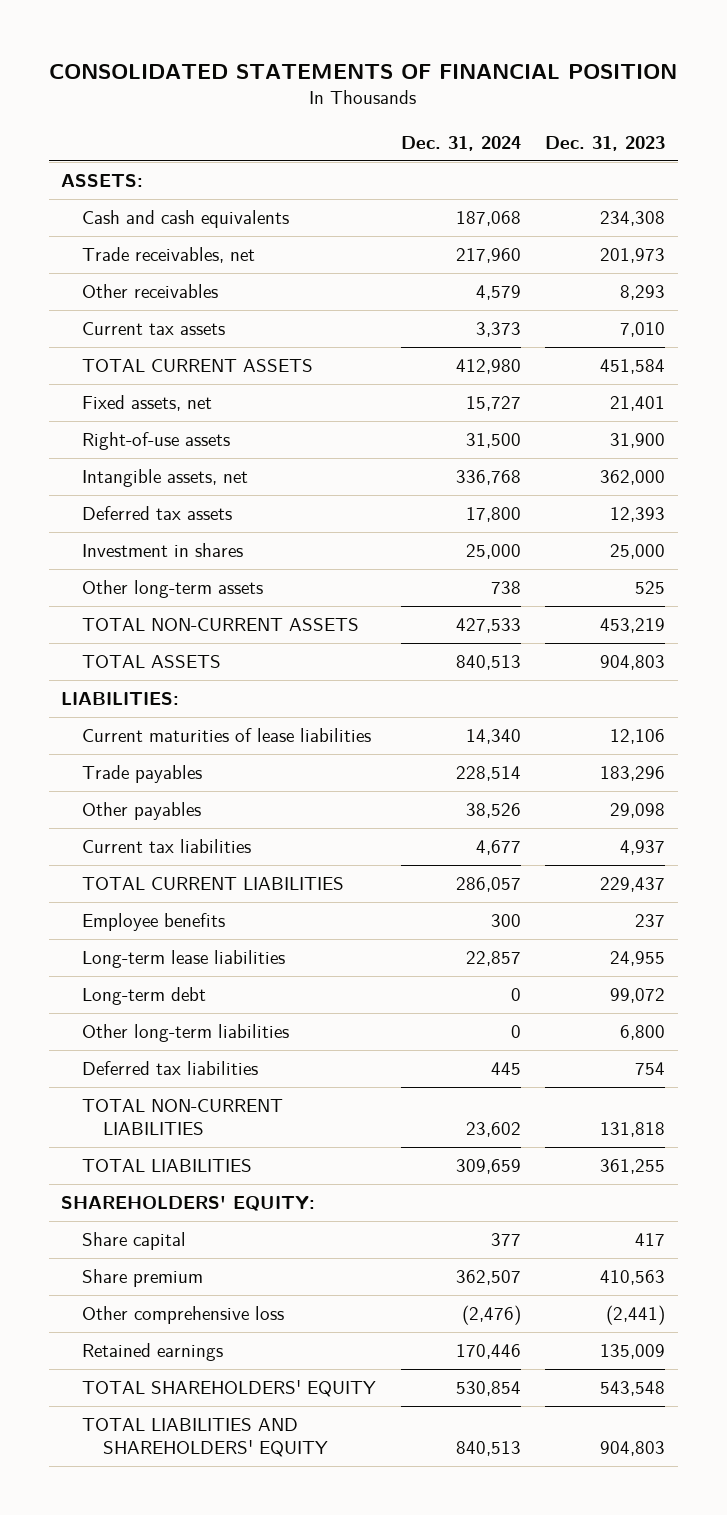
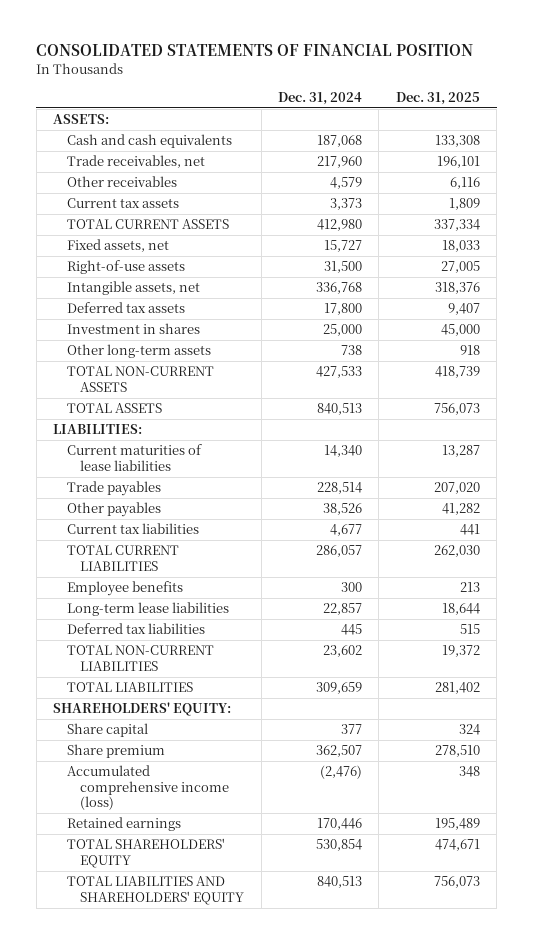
[545,135,666,151] Dec. 31, 2023 -> none
none -> [395,91,480,105] Dec. 31, 2025
[82,987,207,1006] Long-term debt -> none
[82,1024,290,1043] Other long-term liabilities -> none
[82,1306,285,1325] Other comprehensive loss -> [66,765,230,811] Accumulated comprehensive income (loss)

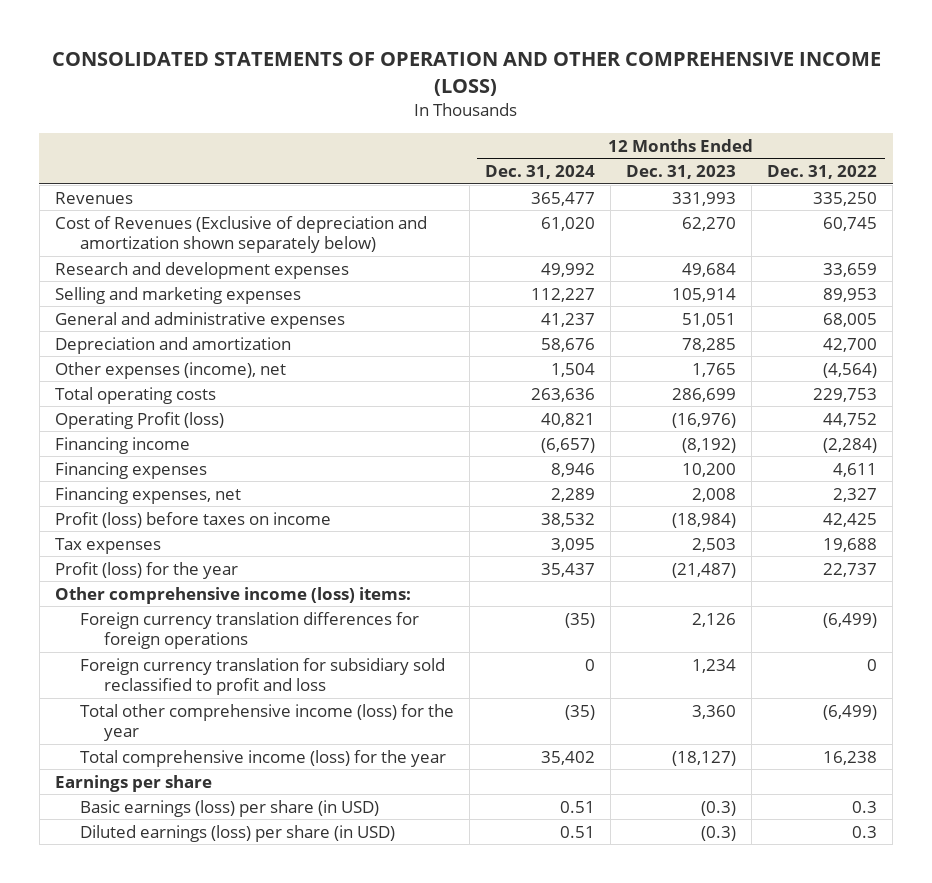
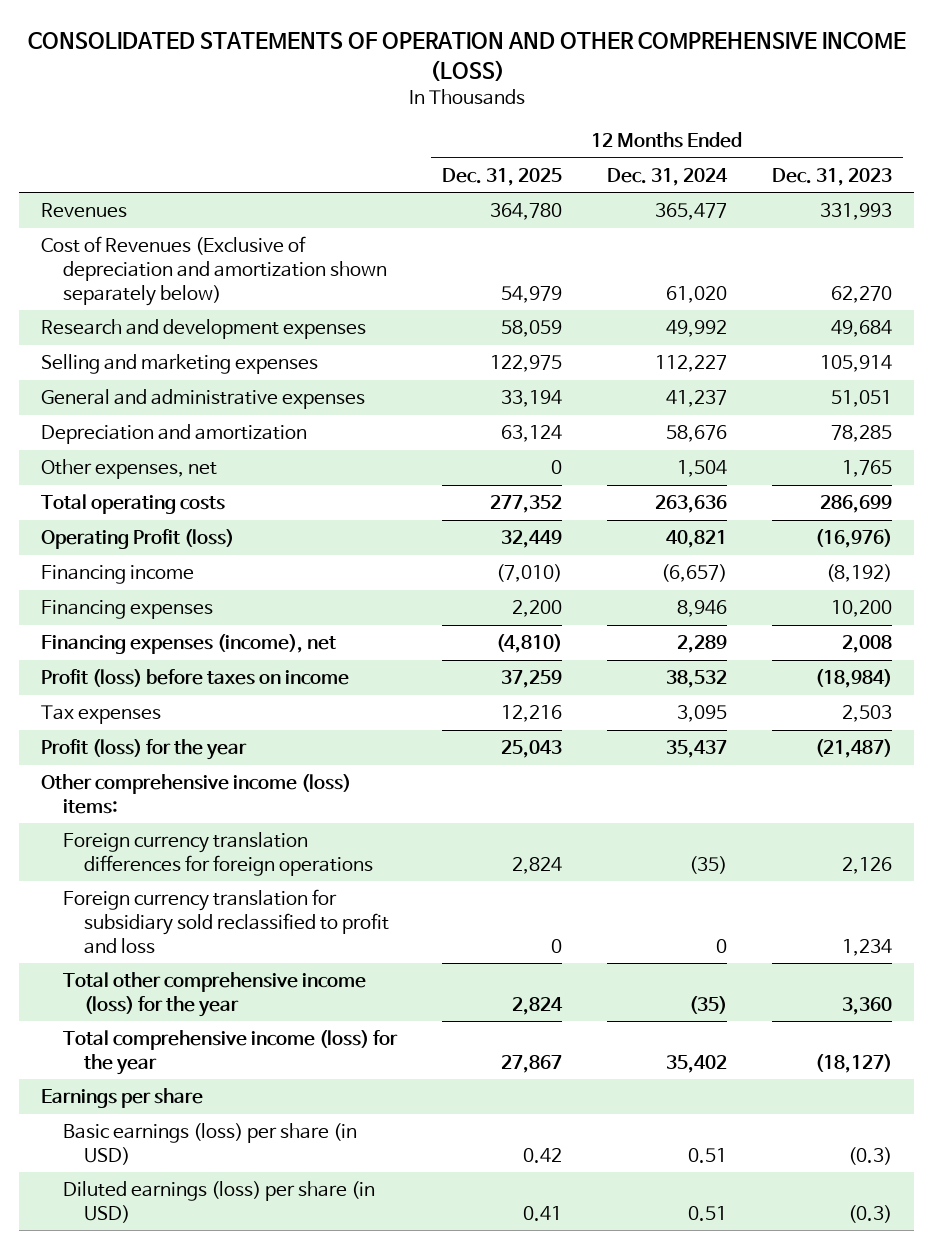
[767,165,878,180] Dec. 31, 2022 -> none
none -> [441,167,562,186] Dec. 31, 2025
[54,361,286,379] Other expenses (income), net -> [41,459,218,480] Other expenses, net
[54,486,241,504] Financing expenses, net -> [41,634,337,655] Financing expenses (income), net

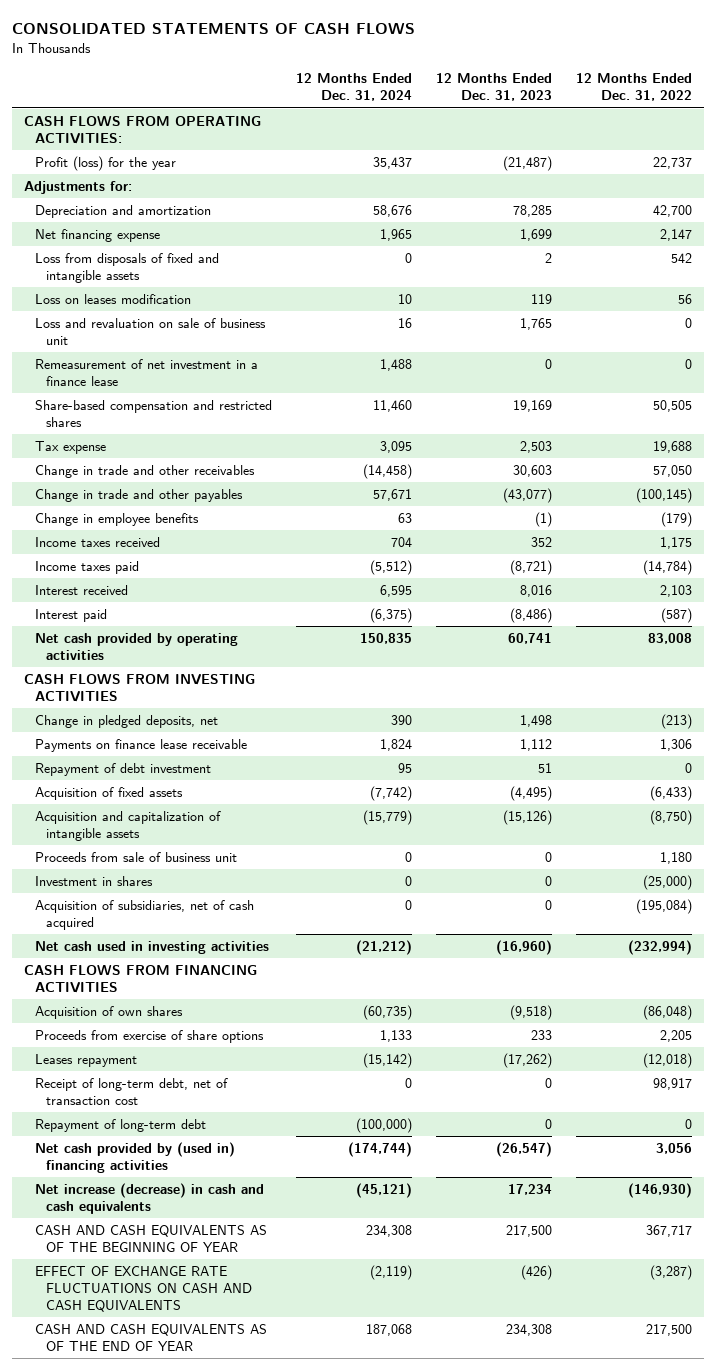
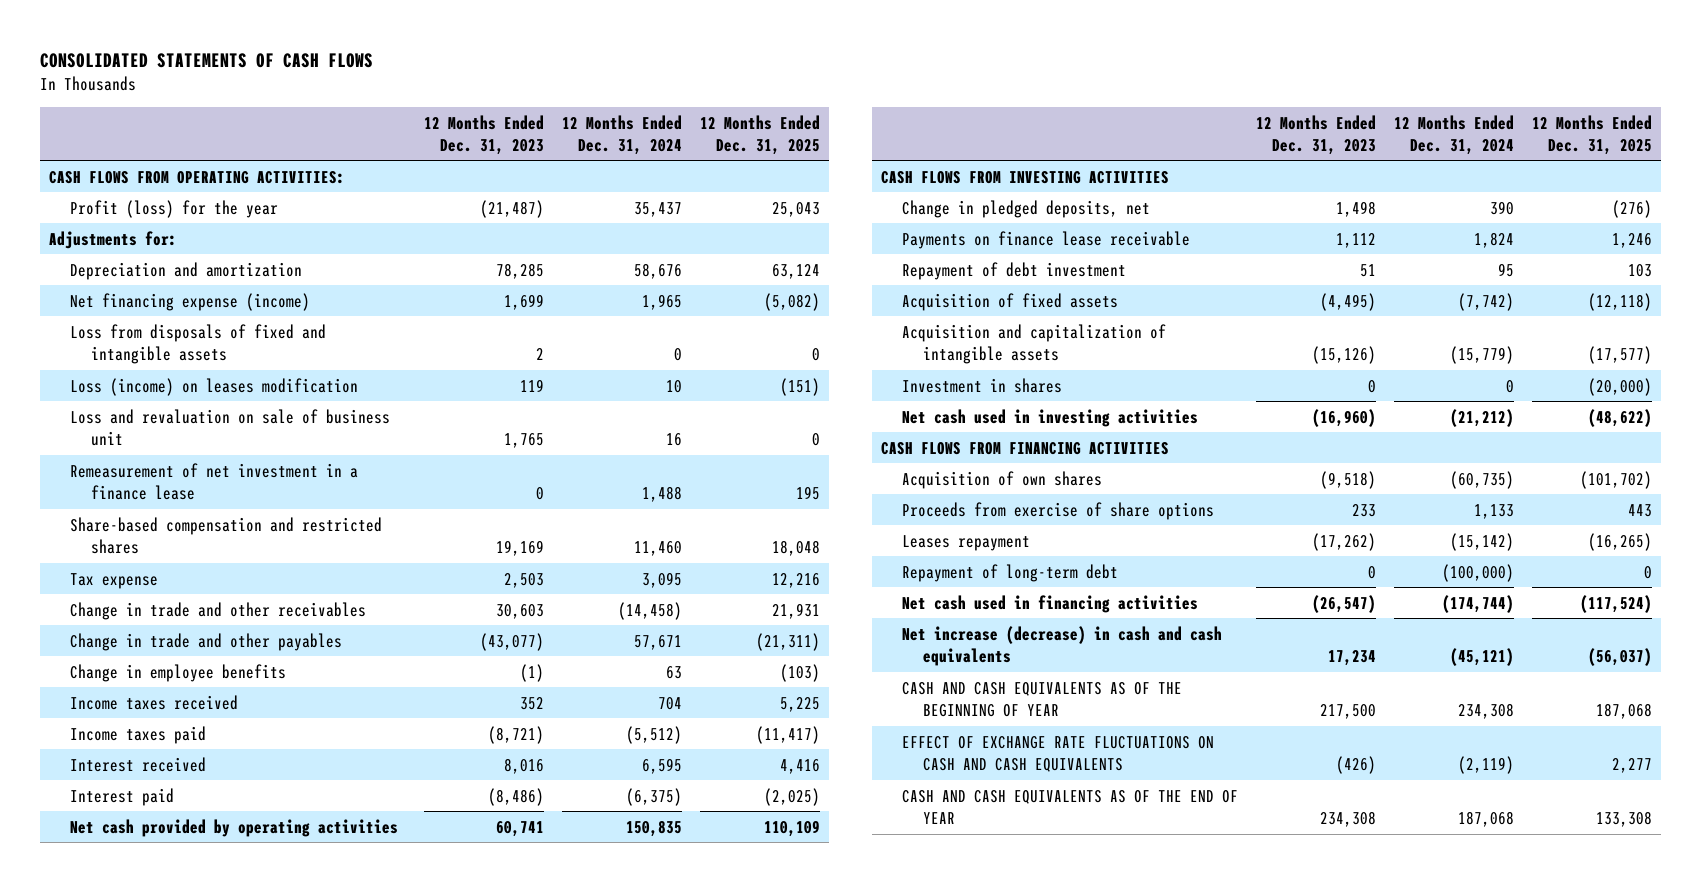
[576,73,693,102] 12 Months Ended Dec. 31, 2022 -> none
none -> [700,114,821,155] 12 Months Ended Dec. 31, 2025
[35,228,161,242] Net financing expense -> [70,292,311,311] Net financing expense (income)
[35,293,192,304] Loss on leases modification -> [70,377,359,396] Loss (income) on leases modification
[35,851,238,862] Proceeds from sale of business unit -> none
[35,899,255,931] Acquisition of subsidiaries, net of cash acquired -> none
[35,1077,229,1106] Receipt of long-term debt, net of transaction cost -> none
[35,1141,236,1174] Net cash provided by (used in) financing activities -> [902,594,1199,613] Net cash used in financing activities

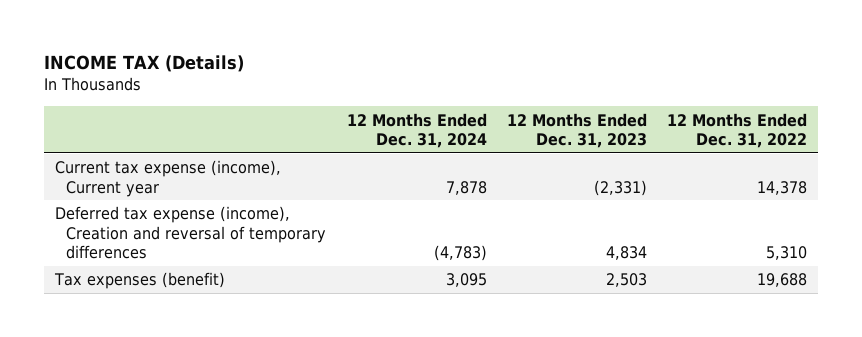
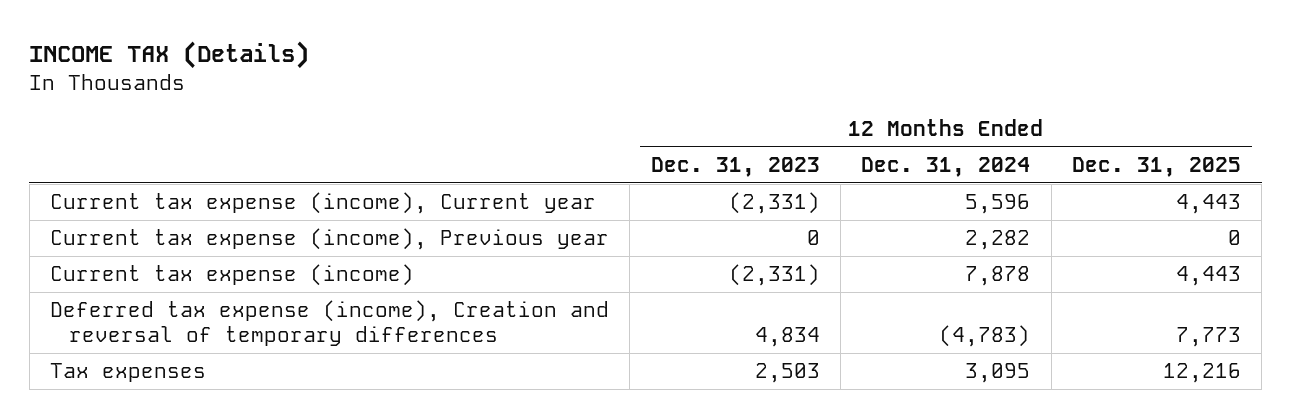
[667,112,808,148] 12 Months Ended Dec. 31, 2022 -> none
none -> [1072,157,1242,178] Dec. 31, 2025
[445,180,487,195] 7,878 -> [965,194,1031,215] 5,596
none -> [50,228,610,251] Current tax expense (income), Previous year
none -> [50,264,415,287] Current tax expense (income)
[53,272,225,290] Tax expenses (benefit) -> [50,363,207,383] Tax expenses

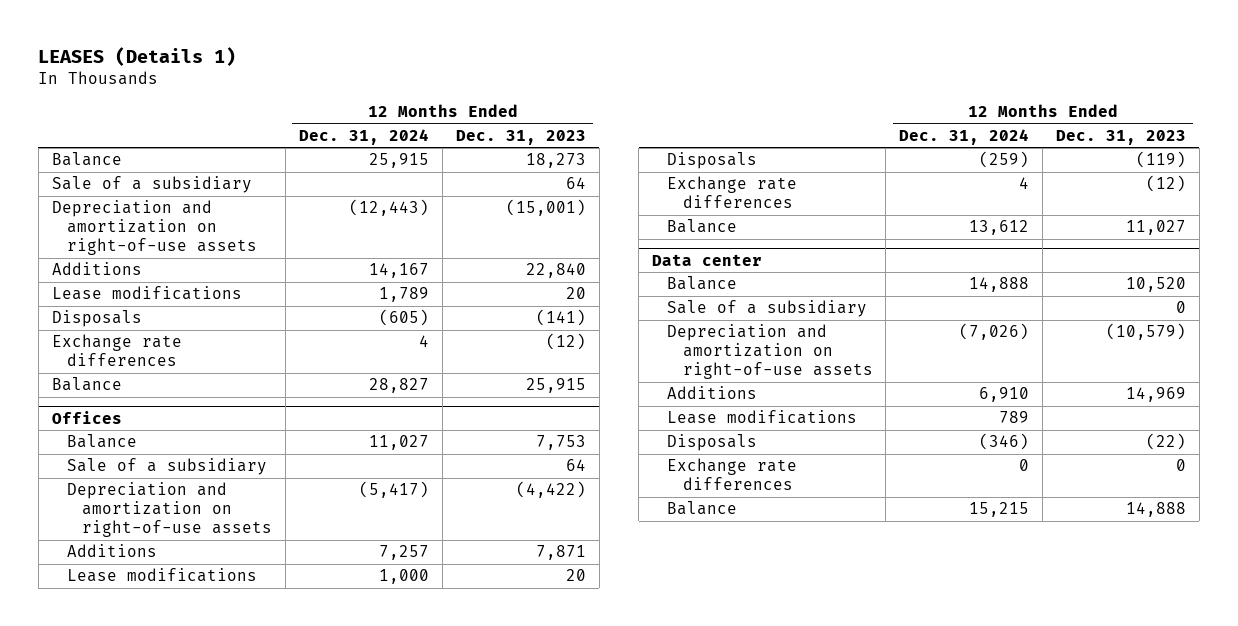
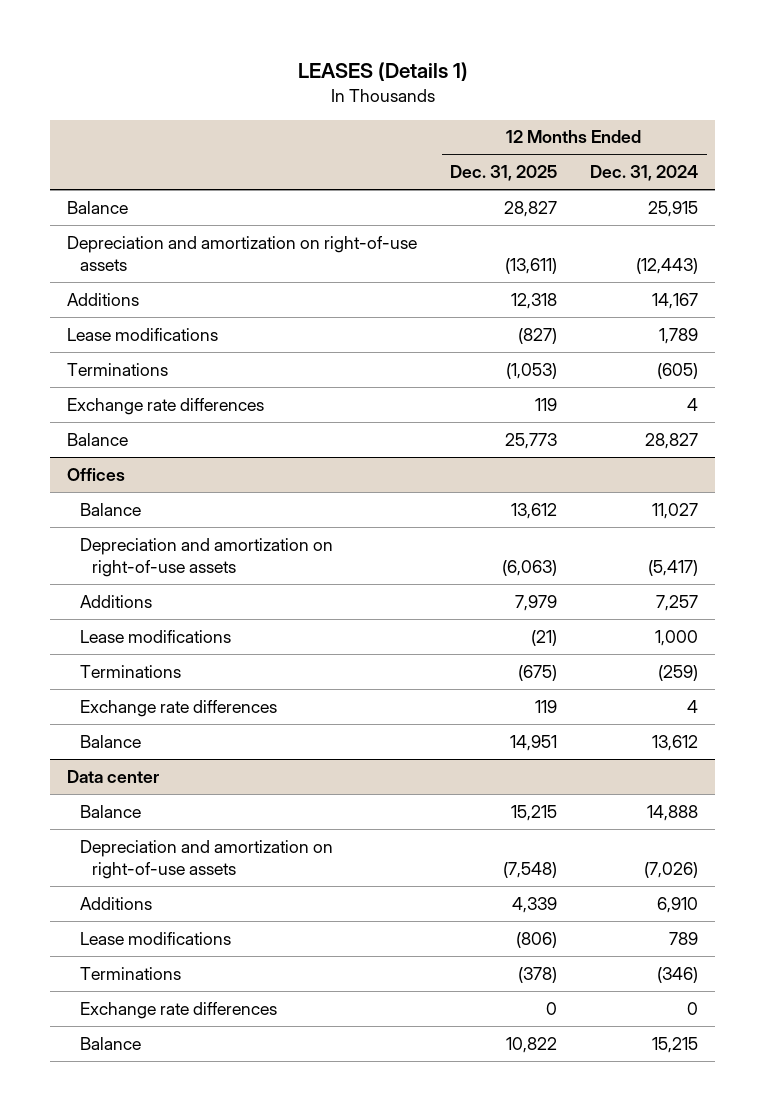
[455,129,586,145] Dec. 31, 2023 -> none
none -> [450,165,558,182] Dec. 31, 2025
[51,176,252,194] Sale of a subsidiary -> none
[51,310,142,328] Disposals -> [66,362,168,376] Terminations
[67,458,268,476] Sale of a subsidiary -> none
[667,152,758,170] Disposals -> [79,664,181,678] Terminations
[667,300,868,318] Sale of a subsidiary -> none
[667,434,758,452] Disposals -> [79,966,181,980] Terminations

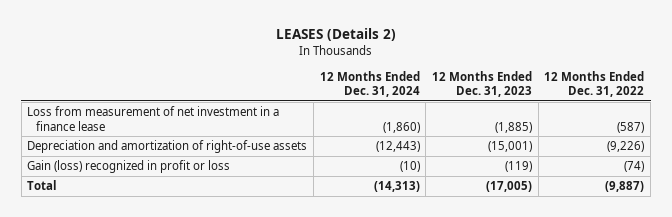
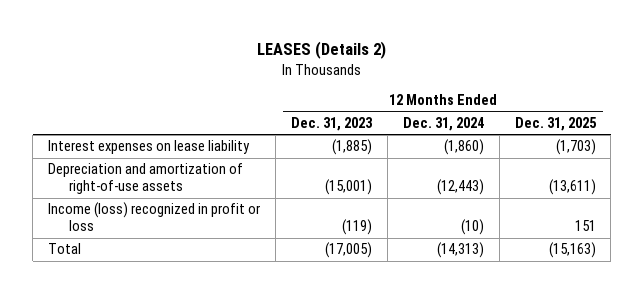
[544,70,645,98] 12 Months Ended Dec. 31, 2022 -> none
none -> [514,116,597,131] Dec. 31, 2025
[27,105,280,131] Loss from measurement of net investment in a finance lease -> [48,140,251,155] Interest expenses on lease liability
[27,159,231,173] Gain (loss) recognized in profit or loss -> [48,202,261,232] Income (loss) recognized in profit or loss

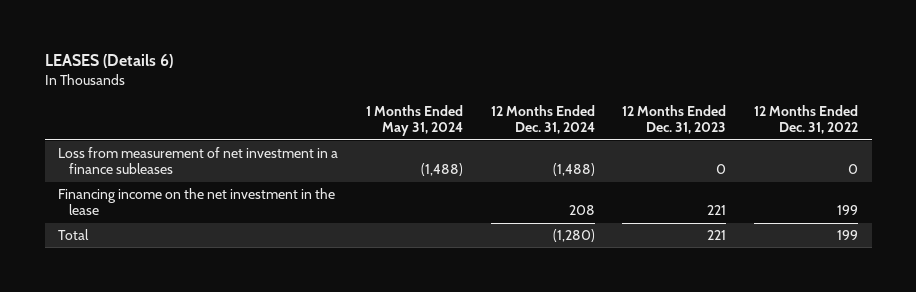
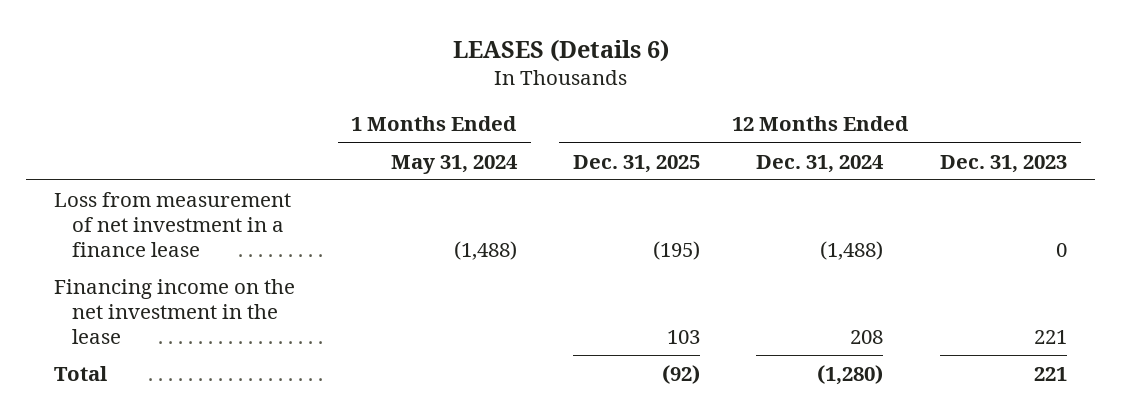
[753,105,858,135] 12 Months Ended Dec. 31, 2022 -> none
none -> [573,154,701,173] Dec. 31, 2025
[58,147,339,175] Loss from measurement of net investment in a finance subleases -> [54,191,292,258] Loss from measurement of net investment in a finance lease

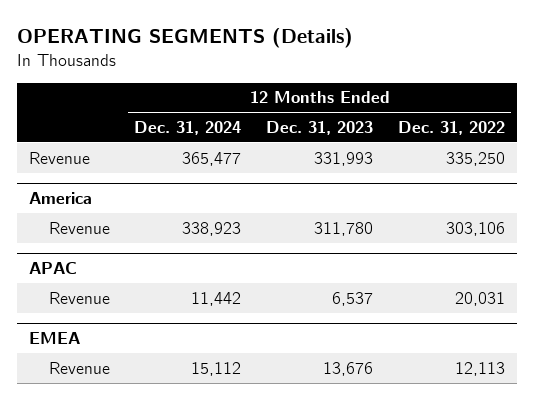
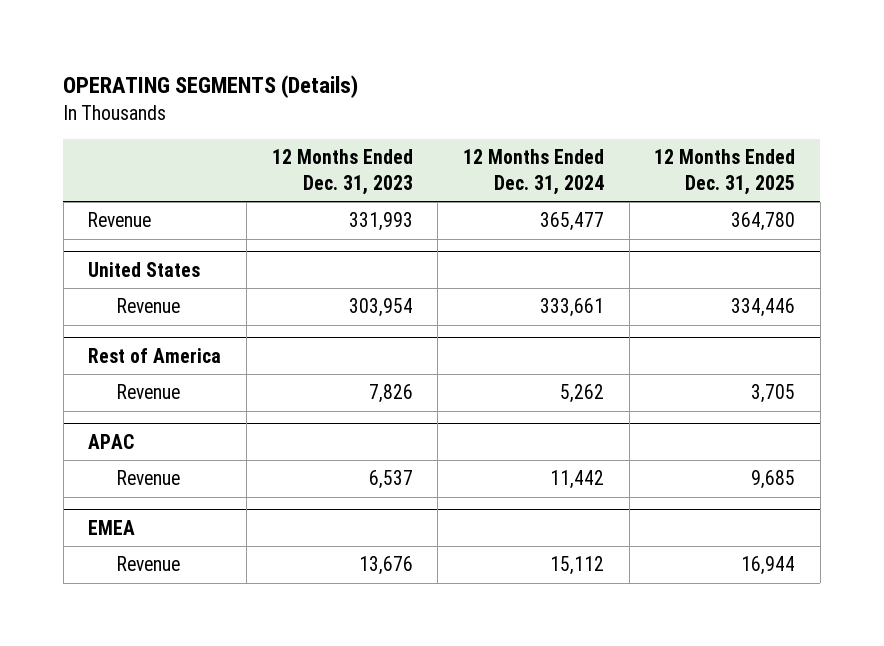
[397,120,505,135] Dec. 31, 2022 -> none
none -> [654,149,796,195] 12 Months Ended Dec. 31, 2025
[28,191,92,204] America -> [88,261,201,277] United States
[182,221,242,236] 338,923 -> [539,298,604,318] 333,661
[314,221,374,236] 311,780 -> [348,298,413,318] 303,954
none -> [88,347,222,363] Rest of America
none -> [116,384,180,400] Revenue

